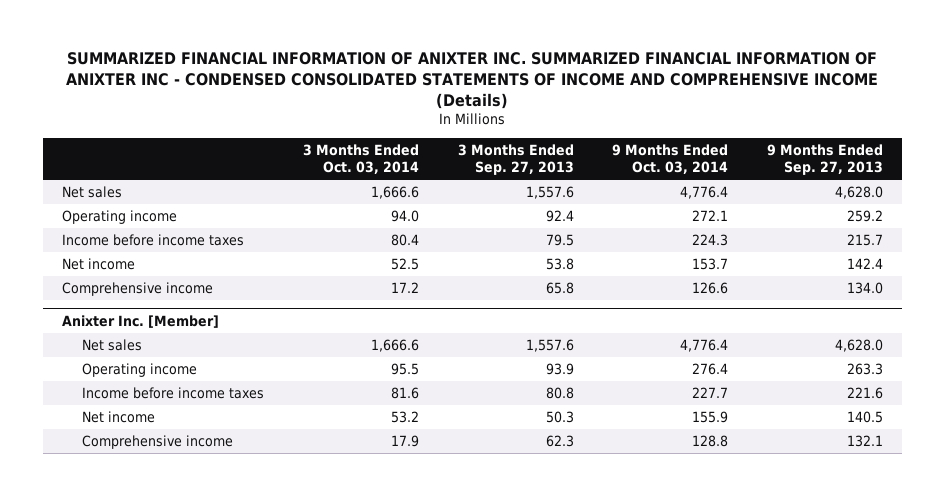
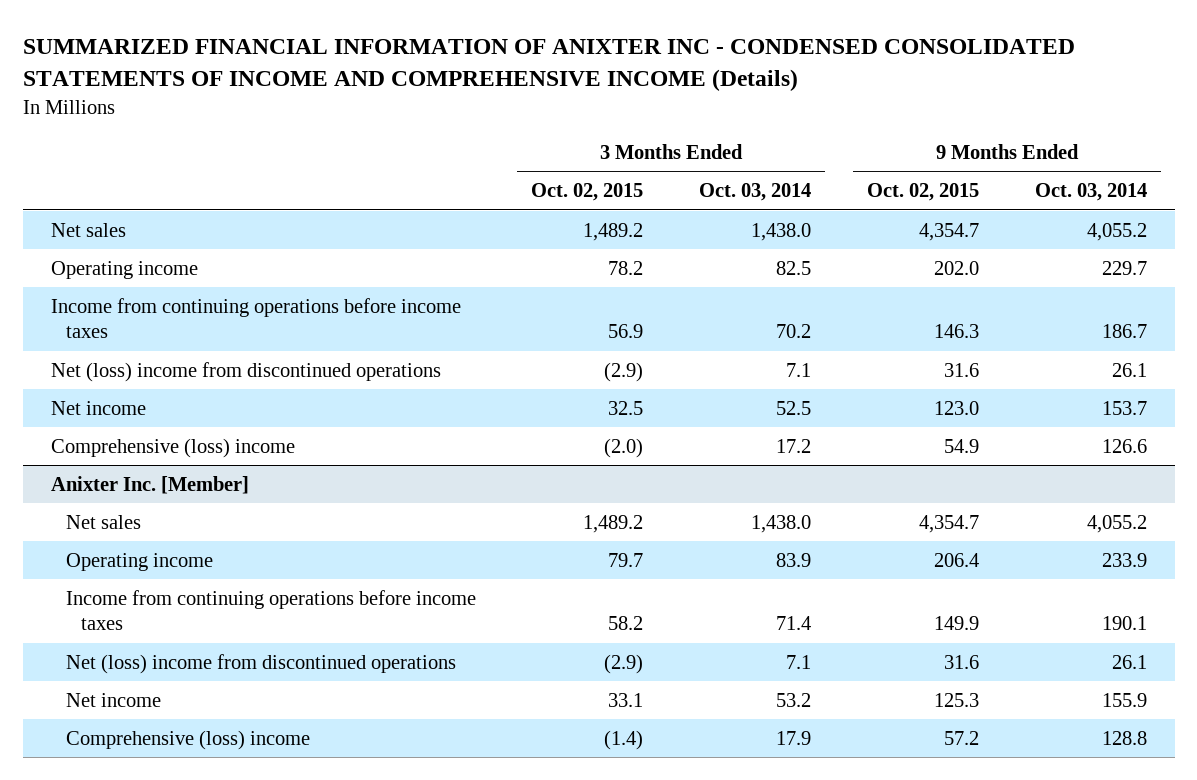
[66,51,879,110] SUMMARIZED FINANCIAL INFORMATION OF ANIXTER INC. SUMMARIZED FINANCIAL INFORMATION OF ANIXTER INC - CONDENSED CONSOLIDATED STATEMENTS OF INCOME AND COMPREHENSIVE INCOME (Details) -> [22,39,1075,92] SUMMARIZED FINANCIAL INFORMATION OF ANIXTER INC - CONDENSED CONSOLIDATED STATEMENTS OF INCOME AND COMPREHENSIVE INCOME (Details)
[457,144,574,176] 3 Months Ended Sep. 27, 2013 -> none
[766,144,883,176] 9 Months Ended Sep. 27, 2013 -> none
none -> [531,183,644,202] Oct. 02, 2015
none -> [866,183,979,202] Oct. 02, 2015
[370,186,419,200] 1,666.6 -> [751,222,812,241] 1,438.0
[680,186,729,200] 4,776.4 -> [1086,222,1147,241] 4,055.2
[390,210,419,223] 94.0 -> [776,260,812,275] 82.5
[692,210,729,222] 272.1 -> [1101,260,1147,275] 229.7
[61,234,244,247] Income before income taxes -> [50,297,461,339] Income from continuing operations before income taxes
[390,234,419,247] 80.4 -> [776,324,812,339] 70.2
[692,234,729,247] 224.3 -> [1101,324,1147,339] 186.7
none -> [50,361,441,382] Net (loss) income from discontinued operations
[61,282,213,297] Comprehensive income -> [50,437,295,458] Comprehensive (loss) income
[370,339,419,353] 1,666.6 -> [751,514,812,533] 1,438.0
[680,339,729,353] 4,776.4 -> [1086,514,1147,533] 4,055.2
[390,363,419,376] 95.5 -> [776,552,812,567] 83.9
[692,363,729,376] 276.4 -> [1101,552,1147,567] 233.9
[82,387,265,400] Income before income taxes -> [65,589,476,631] Income from continuing operations before income taxes
[390,387,419,400] 81.6 -> [776,616,812,631] 71.4
[692,387,729,399] 227.7 -> [1101,616,1147,631] 190.1
none -> [65,653,456,674] Net (loss) income from discontinued operations
[82,435,234,450] Comprehensive income -> [65,729,310,750] Comprehensive (loss) income

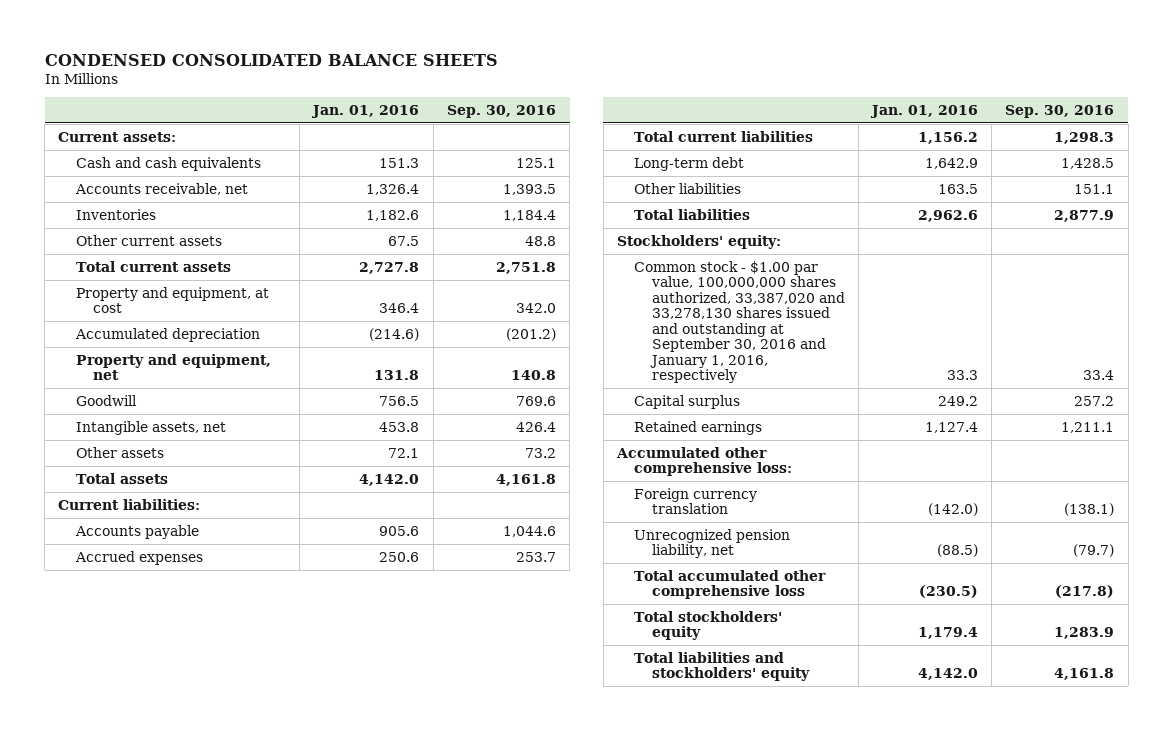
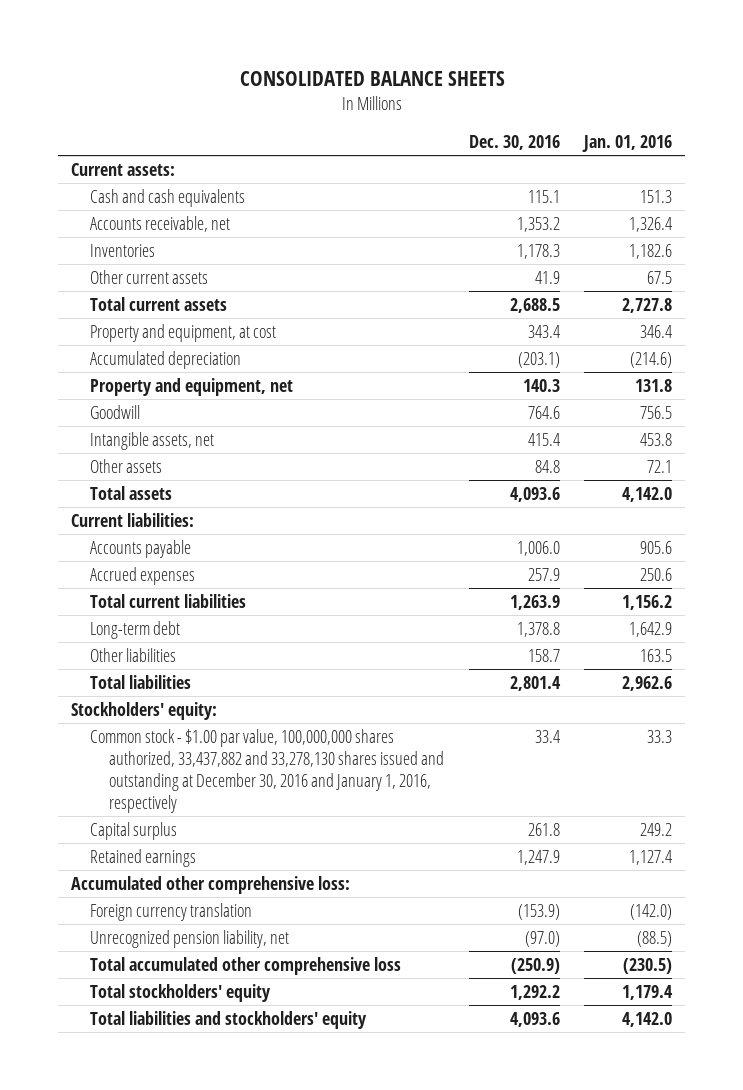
[44,53,498,66] CONDENSED CONSOLIDATED BALANCE SHEETS -> [239,71,505,87] CONSOLIDATED BALANCE SHEETS
[446,104,556,118] Sep. 30, 2016 -> none
none -> [468,135,560,151] Dec. 30, 2016
[634,260,845,384] Common stock - $1.00 par value, 100,000,000 shares authorized, 33,387,020 and 33,278,130 shares issued and outstanding at September 30, 2016 and January 1, 2016, respectively -> [89,728,444,813] Common stock - $1.00 par value, 100,000,000 shares authorized, 33,437,882 and 33,278,130 shares issued and outstanding at December 30, 2016 and January 1, 2016, respectively

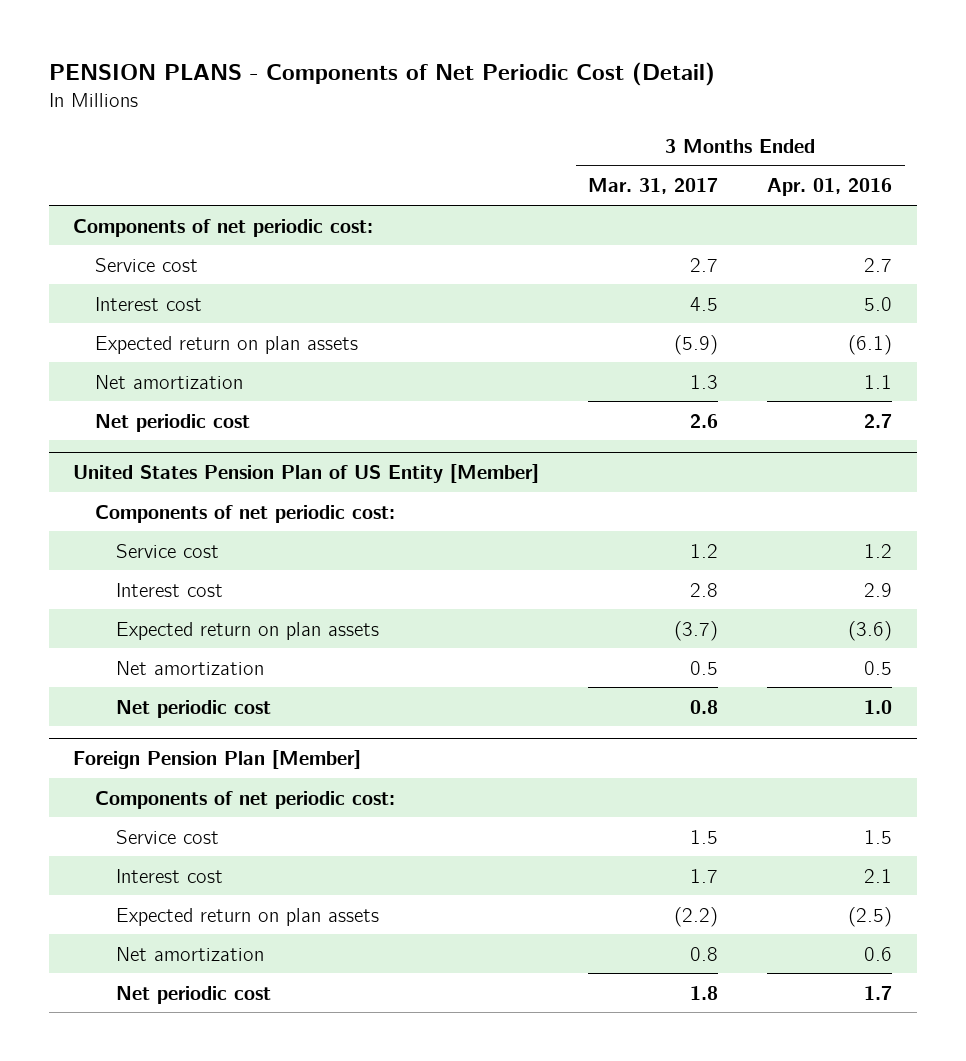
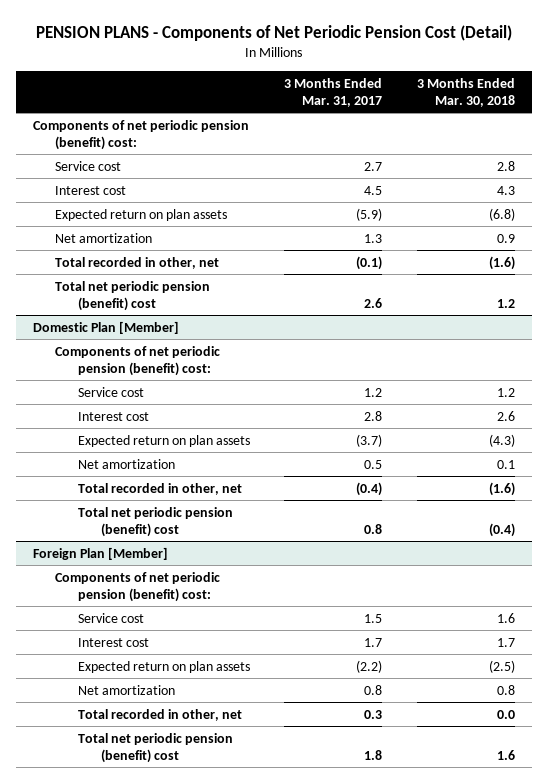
[48,61,715,86] PENSION PLANS - Components of Net Periodic Cost (Detail) -> [35,24,512,41] PENSION PLANS - Components of Net Periodic Pension Cost (Detail)
[767,178,893,197] Apr. 01, 2016 -> none
none -> [416,77,515,107] 3 Months Ended Mar. 30, 2018
[73,218,374,237] Components of net periodic cost: -> [32,119,249,150] Components of net periodic pension (benefit) cost:
[73,463,540,483] United States Pension Plan of US Entity [Member] -> none
none -> [55,256,220,269] Total recorded in other, net
[94,413,250,432] Net periodic cost -> [55,280,211,311] Total net periodic pension (benefit) cost
none -> [32,320,179,334] Domestic Plan [Member]
[94,504,395,523] Components of net periodic cost: -> [55,345,221,376] Components of net periodic pension (benefit) cost:
none -> [78,482,243,495] Total recorded in other, net
[115,699,271,718] Net periodic cost -> [78,506,234,537] Total net periodic pension (benefit) cost
[73,749,362,769] Foreign Pension Plan [Member] -> [32,546,168,560] Foreign Plan [Member]
[94,790,395,809] Components of net periodic cost: -> [55,571,221,602] Components of net periodic pension (benefit) cost:
none -> [78,708,243,721] Total recorded in other, net
[115,985,271,1004] Net periodic cost -> [78,732,234,763] Total net periodic pension (benefit) cost

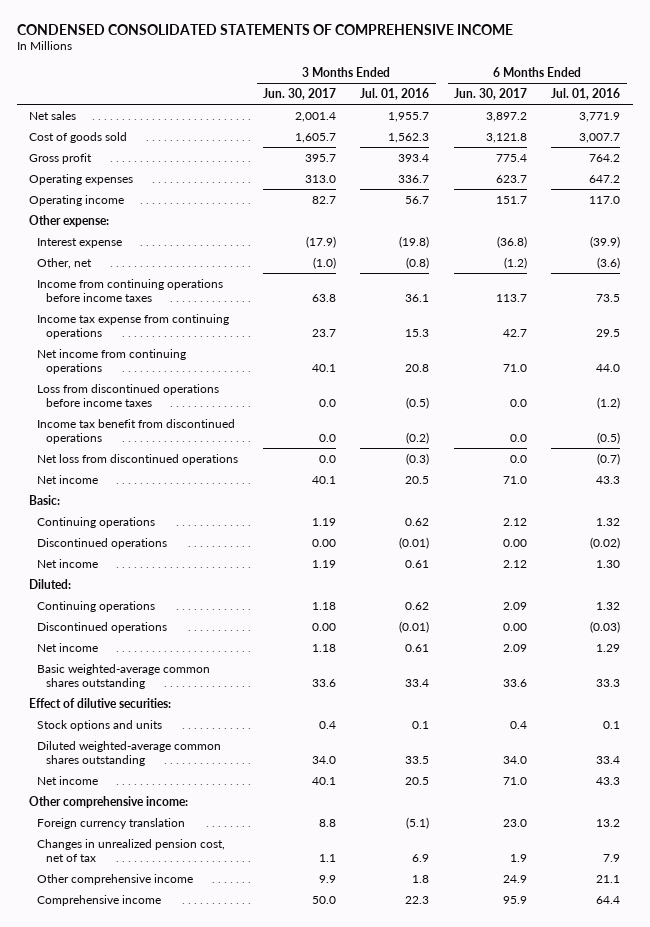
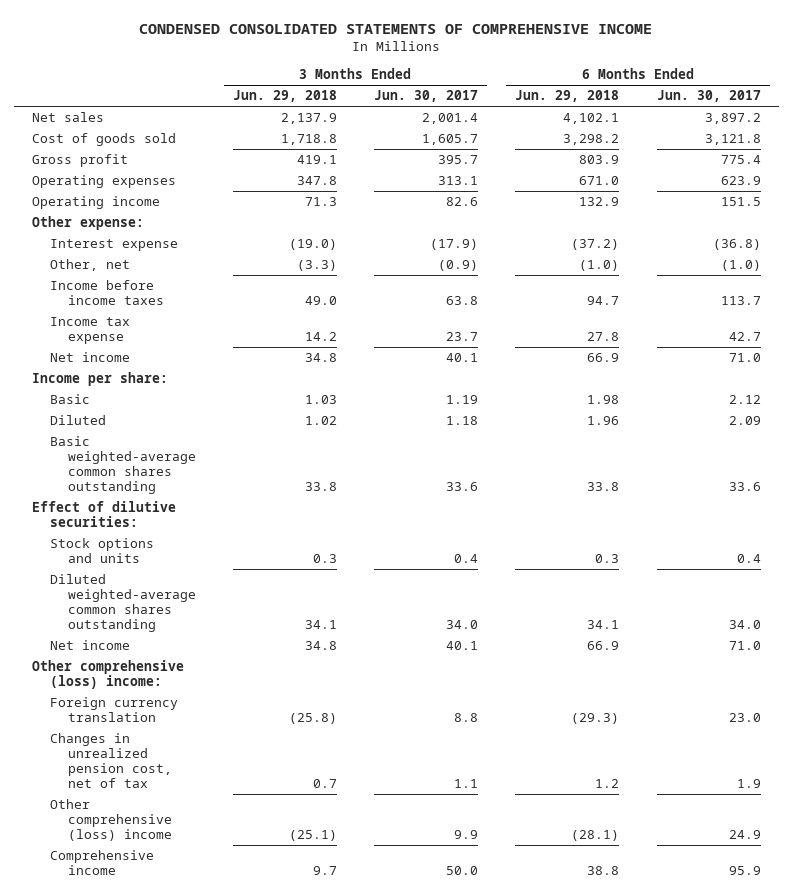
[360,87,430,100] Jul. 01, 2016 -> none
[551,87,621,100] Jul. 01, 2016 -> none
none -> [232,90,337,103] Jun. 29, 2018
none -> [515,90,620,103] Jun. 29, 2018
[304,174,336,183] 313.0 -> [438,176,479,186] 313.1
[495,174,527,183] 623.7 -> [720,176,761,186] 623.9
[311,195,336,204] 82.7 -> [446,197,479,207] 82.6
[495,195,527,204] 151.7 -> [720,197,761,207] 151.5
[37,348,187,374] Net income from continuing operations -> none
[37,383,220,407] Loss from discontinued operations before income taxes -> none
[37,418,236,444] Income tax benefit from discontinued operations -> none
[37,453,239,465] Net loss from discontinued operations -> none
[312,256,336,269] (1.0) -> [438,260,479,272] (0.9)
[503,256,527,269] (1.2) -> [720,260,761,272] (1.0)
[37,278,224,302] Income from continuing operations before income taxes -> [49,280,164,306] Income before income taxes
[37,313,230,339] Income tax expense from continuing operations -> [49,317,130,345] Income tax expense
[29,494,61,505] Basic: -> none
[37,516,156,528] Continuing operations -> none
[37,537,168,549] Discontinued operations -> none
[29,578,72,589] Diluted: -> none
[37,600,156,612] Continuing operations -> none
[37,621,168,633] Discontinued operations -> none
none -> [32,372,169,387] Income per share:
[37,558,99,568] Net income -> [49,394,90,405] Basic
[37,642,99,652] Net income -> [49,415,106,426] Diluted
[29,795,189,808] Other comprehensive income: -> [32,660,185,690] Other comprehensive (loss) income:
[37,873,194,885] Other comprehensive income -> [49,799,172,842] Other comprehensive (loss) income

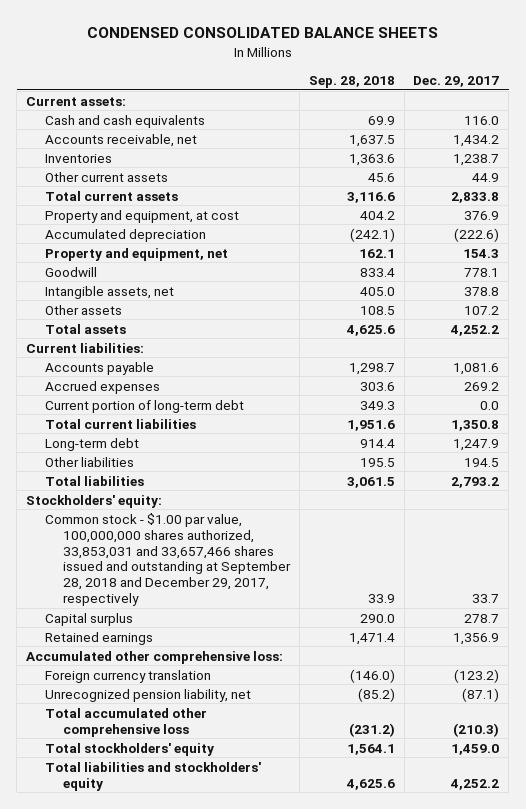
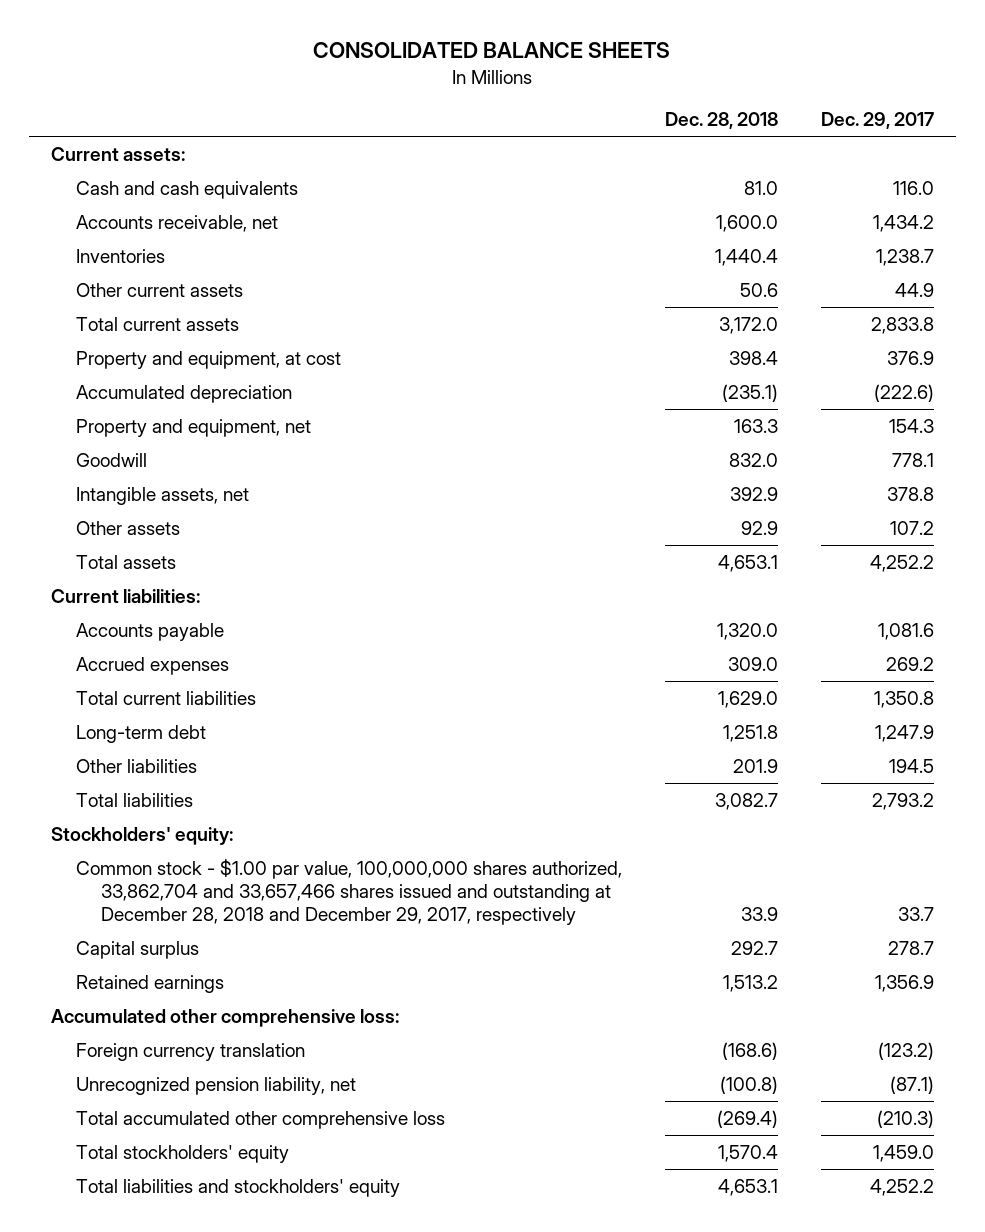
[86,27,438,39] CONDENSED CONSOLIDATED BALANCE SHEETS -> [313,42,671,59] CONSOLIDATED BALANCE SHEETS
[308,75,395,88] Sep. 28, 2018 -> none
none -> [665,112,779,130] Dec. 28, 2018
[44,399,244,413] Current portion of long-term debt -> none
[44,512,292,607] Common stock - $1.00 par value, 100,000,000 shares authorized, 33,853,031 and 33,657,466 shares issued and outstanding at September 28, 2018 and December 29, 2017, respectively -> [75,858,622,926] Common stock - $1.00 par value, 100,000,000 shares authorized, 33,862,704 and 33,657,466 shares issued and outstanding at December 28, 2018 and December 29, 2017, respectively

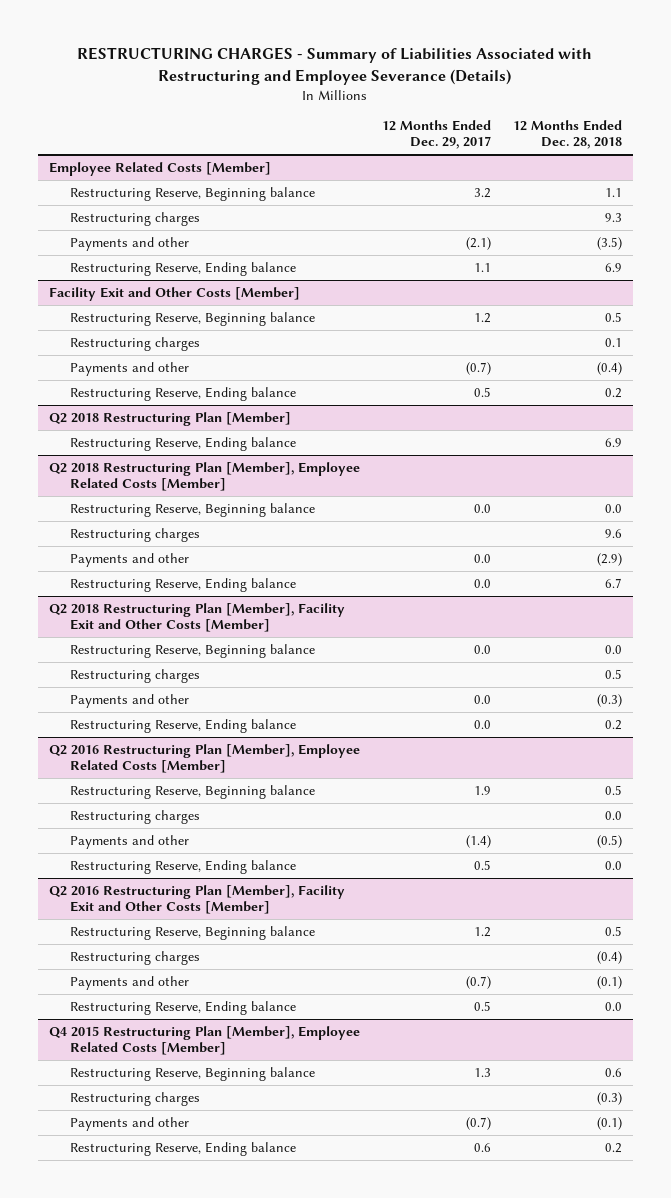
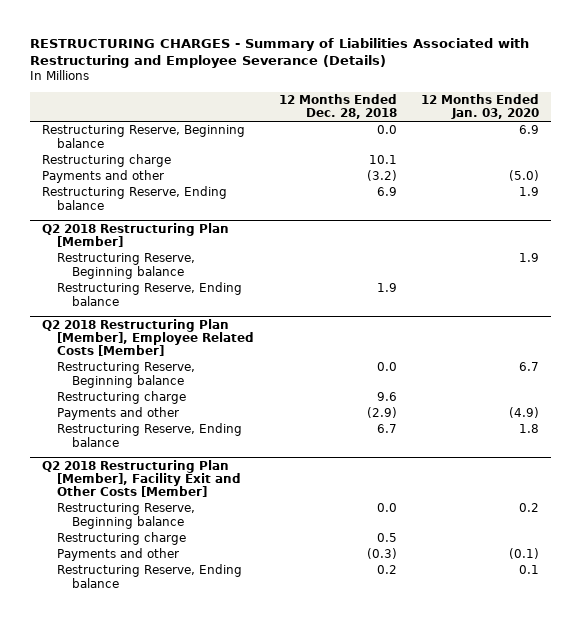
[381,120,491,150] 12 Months Ended Dec. 29, 2017 -> none
none -> [420,93,539,120] 12 Months Ended Jan. 03, 2020
[48,161,271,176] Employee Related Costs [Member] -> none
[604,187,622,197] 1.1 -> [376,125,397,135] 0.0
[69,211,200,226] Restructuring charges -> [42,154,172,168] Restructuring charge
[604,212,622,222] 9.3 -> [368,155,397,165] 10.1
[596,236,622,250] (3.5) -> [366,170,397,182] (3.2)
[48,286,300,301] Facility Exit and Other Costs [Member] -> none
[69,311,315,326] Restructuring Reserve, Beginning balance -> none
[69,336,200,351] Restructuring charges -> none
[69,361,189,376] Payments and other -> none
[69,386,296,401] Restructuring Reserve, Ending balance -> none
none -> [57,253,196,279] Restructuring Reserve, Beginning balance
[604,437,622,447] 6.9 -> [376,283,397,293] 1.9
[69,527,200,542] Restructuring charges -> [57,391,187,405] Restructuring charge
[69,668,200,683] Restructuring charges -> [57,532,187,546] Restructuring charge
[48,743,360,773] Q2 2016 Restructuring Plan [Member], Employee Related Costs [Member] -> none
[69,784,315,799] Restructuring Reserve, Beginning balance -> none
[69,809,200,824] Restructuring charges -> none
[69,834,189,849] Payments and other -> none
[69,859,296,874] Restructuring Reserve, Ending balance -> none
[48,884,345,914] Q2 2016 Restructuring Plan [Member], Facility Exit and Other Costs [Member] -> none
[69,925,315,940] Restructuring Reserve, Beginning balance -> none
[69,950,200,965] Restructuring charges -> none
[69,975,189,990] Payments and other -> none
[69,1000,296,1015] Restructuring Reserve, Ending balance -> none
[48,1025,360,1055] Q4 2015 Restructuring Plan [Member], Employee Related Costs [Member] -> none
[69,1066,315,1081] Restructuring Reserve, Beginning balance -> none
[69,1091,200,1106] Restructuring charges -> none
[69,1116,189,1131] Payments and other -> none
[69,1141,296,1156] Restructuring Reserve, Ending balance -> none

